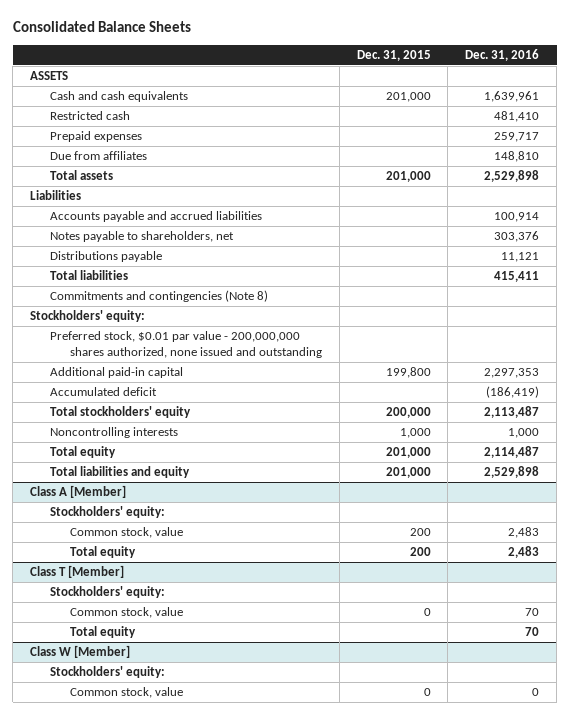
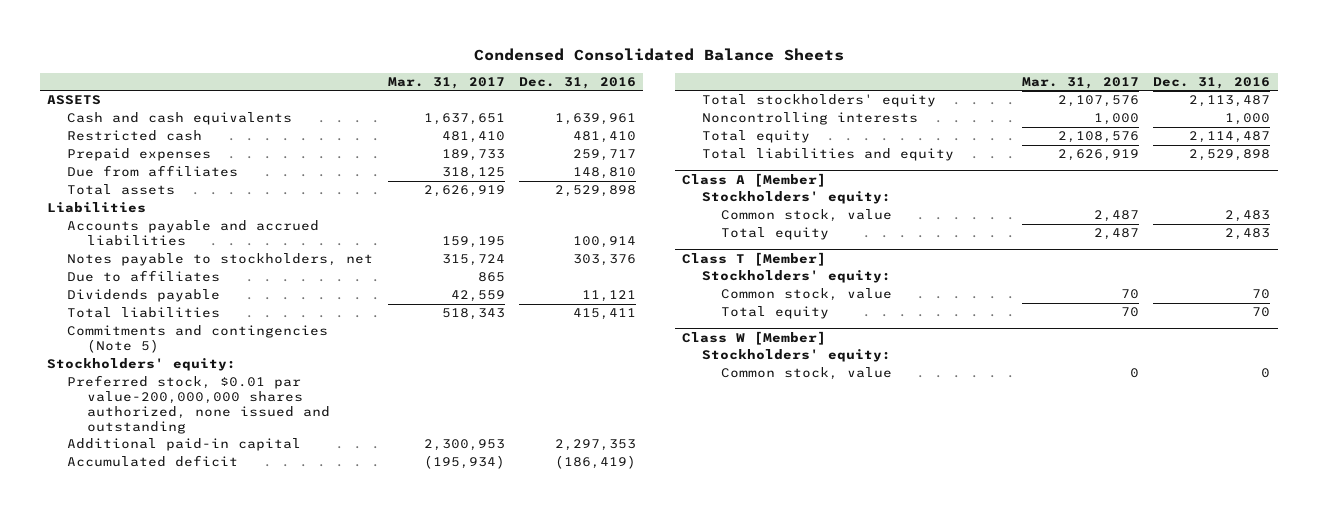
[12,21,191,33] Consolidated Balance Sheets -> [473,47,844,61] Condensed Consolidated Balance Sheets
[356,50,431,62] Dec. 31, 2015 -> none
none -> [387,76,505,89] Mar. 31, 2017
[49,231,234,243] Notes payable to shareholders, net -> [67,253,374,267] Notes payable to stockholders, net
none -> [67,270,221,283] Due to affiliates
[49,251,162,263] Distributions payable -> [67,289,221,303] Dividends payable
[49,290,268,303] Commitments and contingencies (Note 8) -> [67,325,329,354] Commitments and contingencies (Note 5)
[49,331,322,358] Preferred stock, $0.01 par value - 200,000,000 shares authorized, none issued and outstanding -> [67,375,330,434] Preferred stock, $0.01 par value-200,000,000 shares authorized, none issued and outstanding

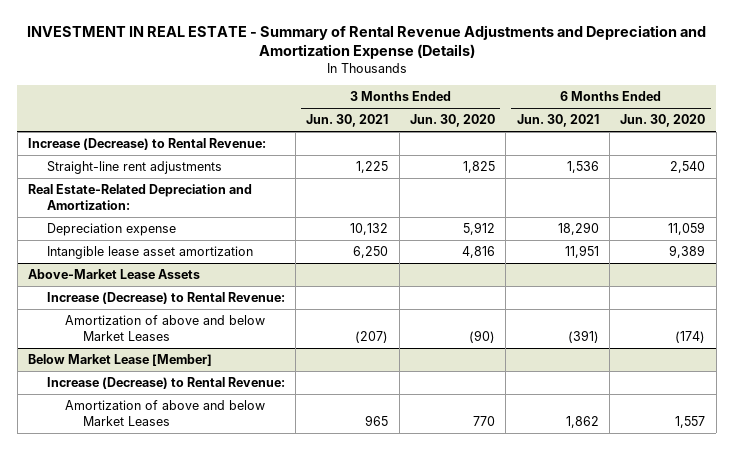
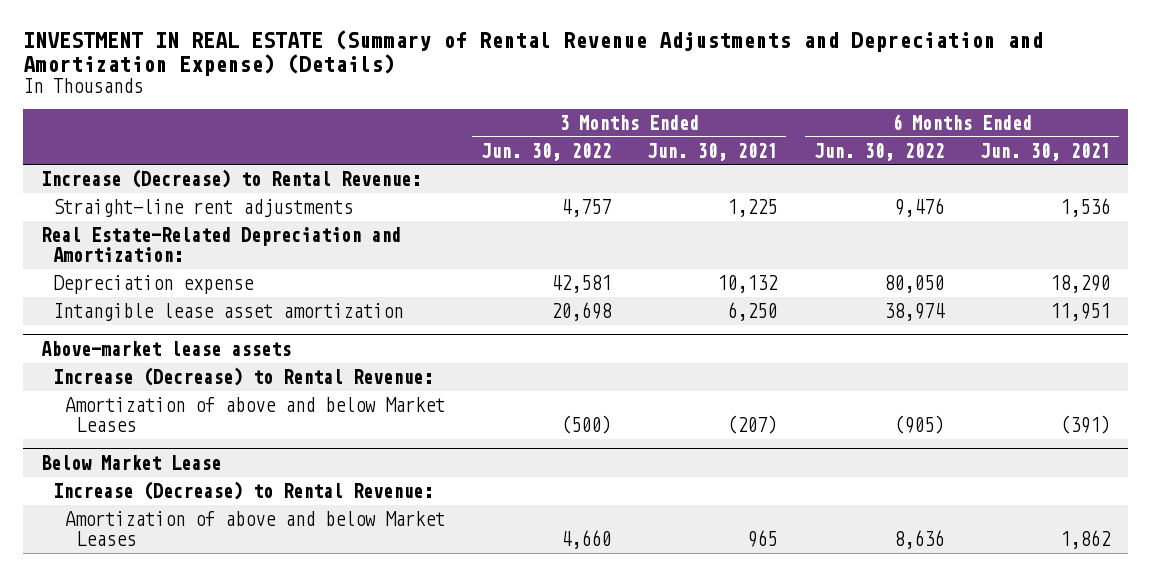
[26,24,706,60] INVESTMENT IN REAL ESTATE - Summary of Rental Revenue Adjustments and Depreciation and Amortization Expense (Details) -> [23,29,1044,76] INVESTMENT IN REAL ESTATE (Summary of Rental Revenue Adjustments and Depreciation and Amortization Expense) (Details)
[410,114,496,128] Jun. 30, 2020 -> none
[620,114,706,128] Jun. 30, 2020 -> none
none -> [481,142,612,161] Jun. 30, 2022
none -> [813,142,944,161] Jun. 30, 2022
[28,268,201,279] Above-Market Lease Assets -> [41,340,292,356] Above-market lease assets
[28,353,213,366] Below Market Lease [Member] -> [41,454,222,470] Below Market Lease

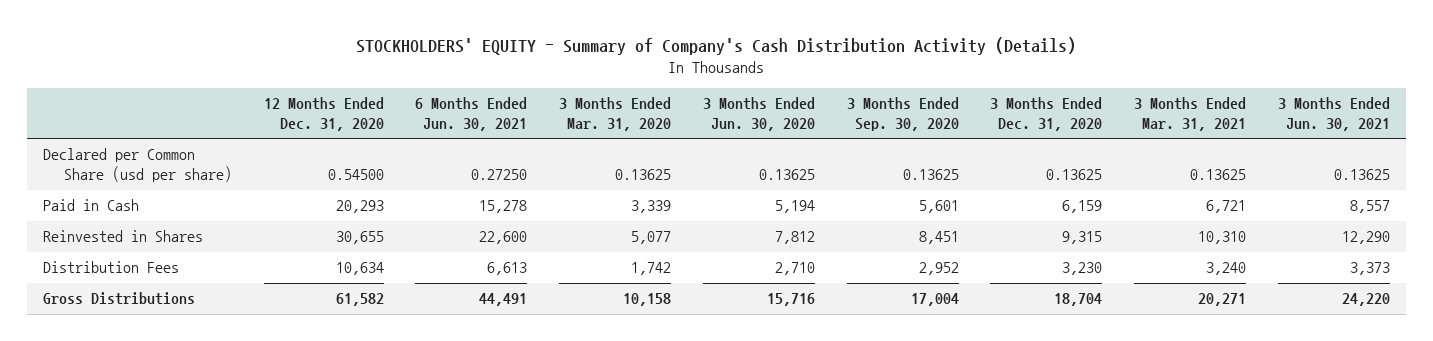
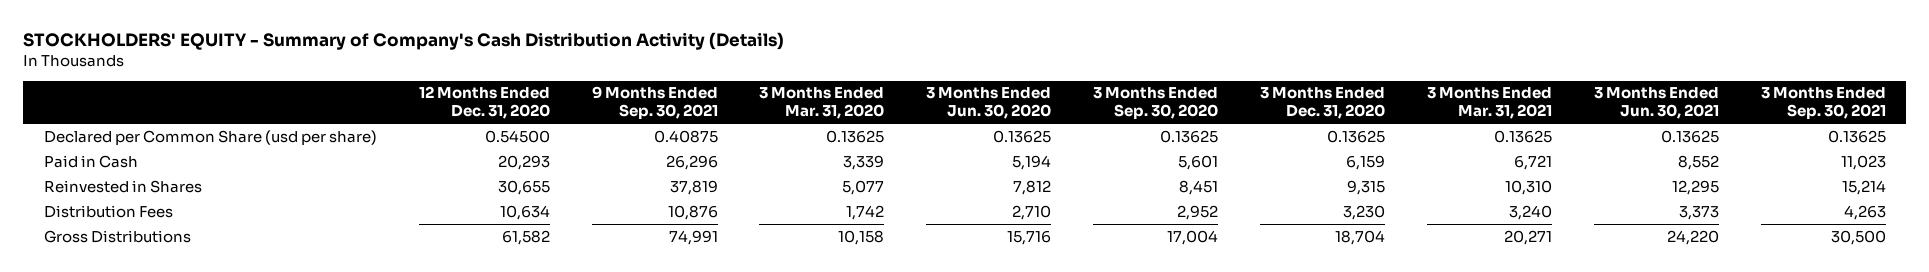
[415,97,528,132] 6 Months Ended Jun. 30, 2021 -> none
none -> [591,86,718,120] 9 Months Ended Sep. 30, 2021
none -> [1760,87,1886,120] 3 Months Ended Sep. 30, 2021
[1349,200,1390,214] 8,557 -> [1677,154,1719,170] 8,552
[1341,231,1390,245] 12,290 -> [1671,179,1719,195] 12,295

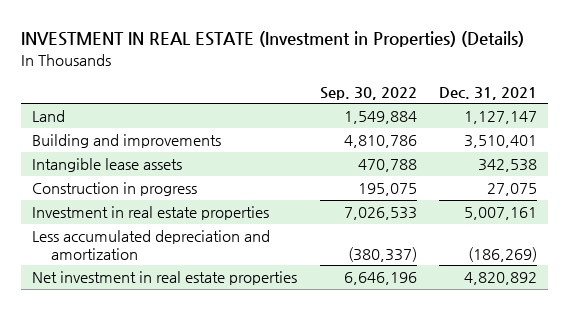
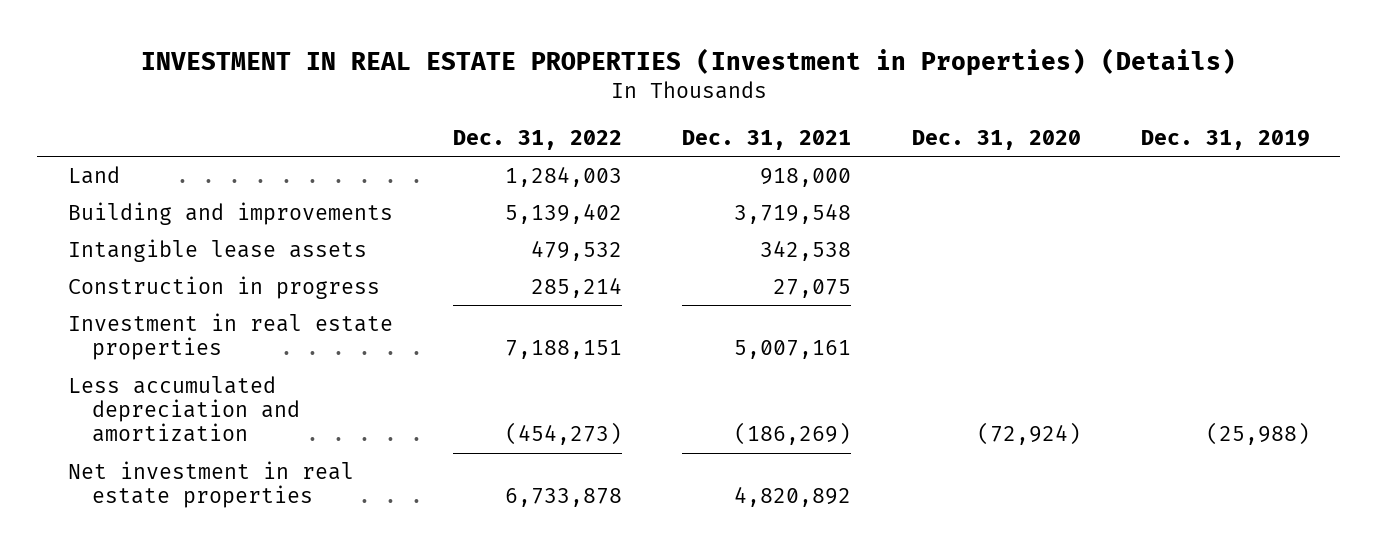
[21,31,525,48] INVESTMENT IN REAL ESTATE (Investment in Properties) (Details) -> [140,47,1236,76] INVESTMENT IN REAL ESTATE PROPERTIES (Investment in Properties) (Details)
[319,86,417,100] Sep. 30, 2022 -> none
none -> [452,129,622,150] Dec. 31, 2022
none -> [911,129,1081,150] Dec. 31, 2020
none -> [1141,129,1311,150] Dec. 31, 2019
[463,111,537,125] 1,127,147 -> [760,167,852,187] 918,000
[463,135,537,149] 3,510,401 -> [734,202,852,224] 3,719,548

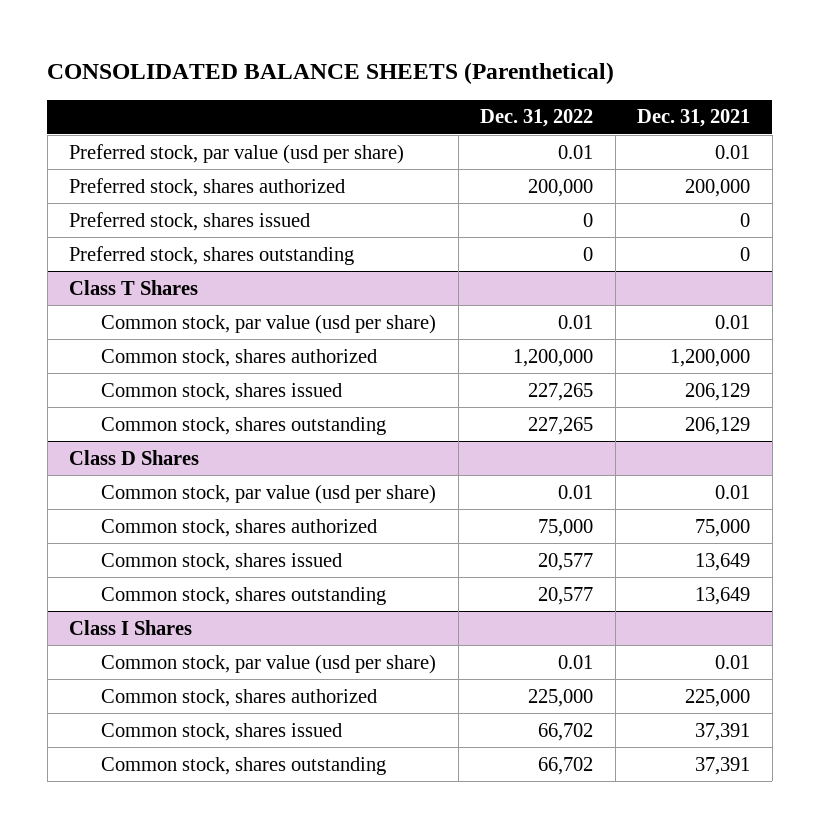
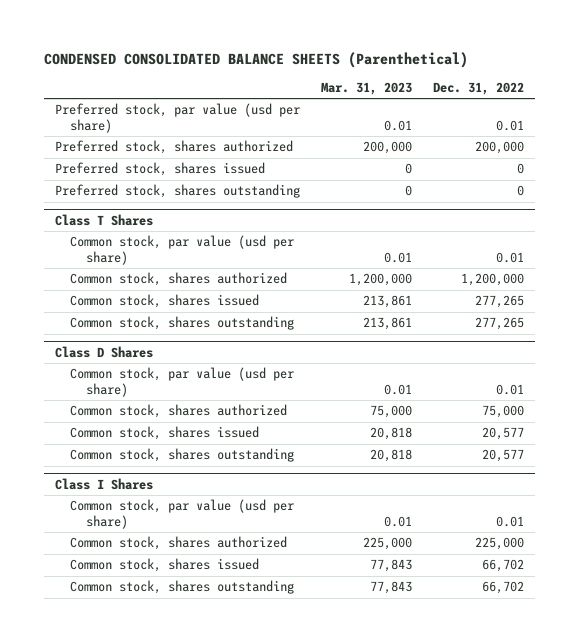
[47,62,615,85] CONSOLIDATED BALANCE SHEETS (Parenthetical) -> [43,51,468,68] CONDENSED CONSOLIDATED BALANCE SHEETS (Parenthetical)
[637,109,751,128] Dec. 31, 2021 -> none
none -> [321,81,413,95] Mar. 31, 2023
[528,382,594,401] 227,265 -> [475,295,525,309] 277,265
[528,416,594,435] 227,265 -> [475,317,525,331] 277,265

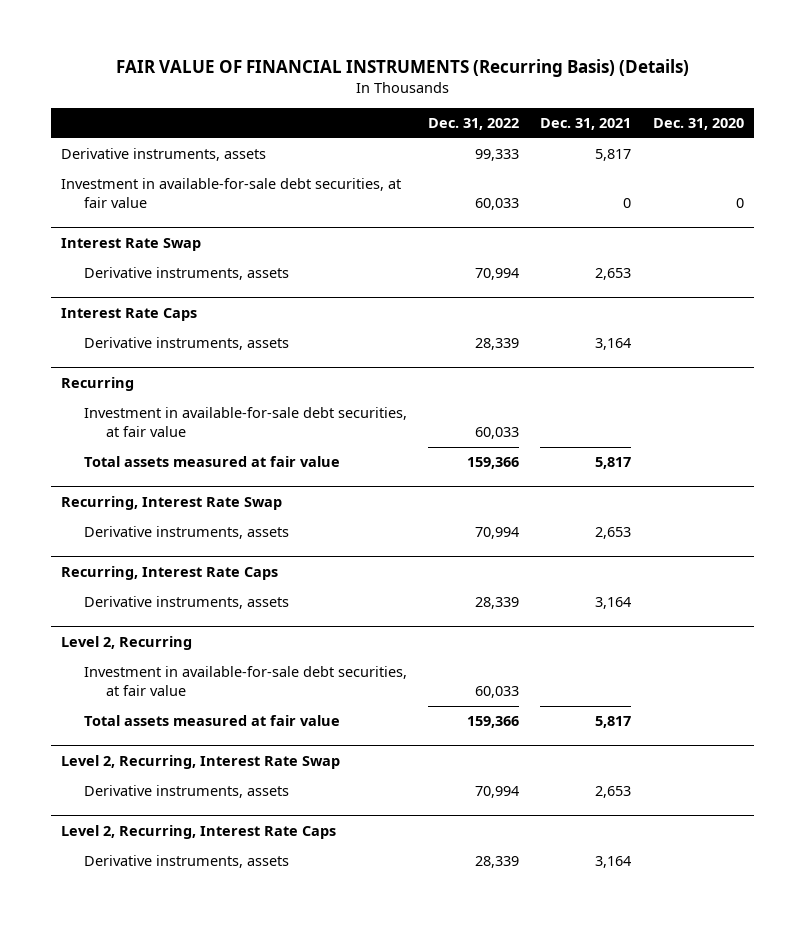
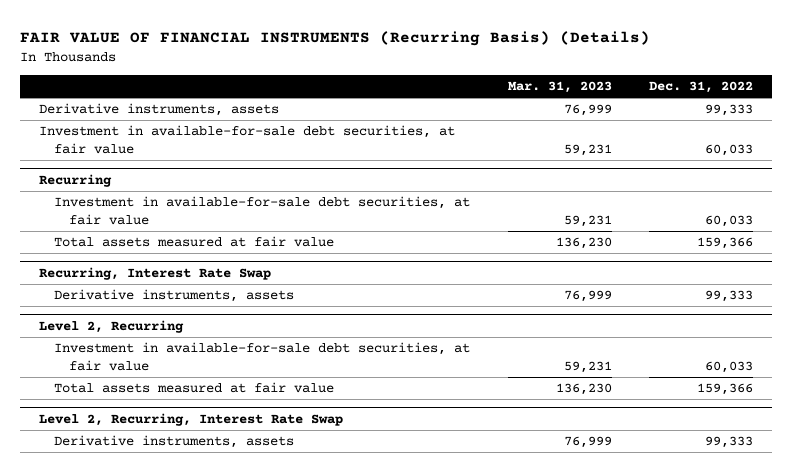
[540,118,632,131] Dec. 31, 2021 -> none
[652,118,744,131] Dec. 31, 2020 -> none
none -> [507,81,612,94] Mar. 31, 2023
[61,237,202,251] Interest Rate Swap -> none
[83,267,289,281] Derivative instruments, assets -> none
[61,307,198,321] Interest Rate Caps -> none
[83,337,289,351] Derivative instruments, assets -> none
[61,565,279,580] Recurring, Interest Rate Caps -> none
[83,596,289,610] Derivative instruments, assets -> none
[474,527,519,540] 70,994 -> [704,290,753,303] 99,333
[61,824,337,839] Level 2, Recurring, Interest Rate Caps -> none
[83,855,289,869] Derivative instruments, assets -> none
[474,786,519,799] 70,994 -> [704,436,753,449] 99,333

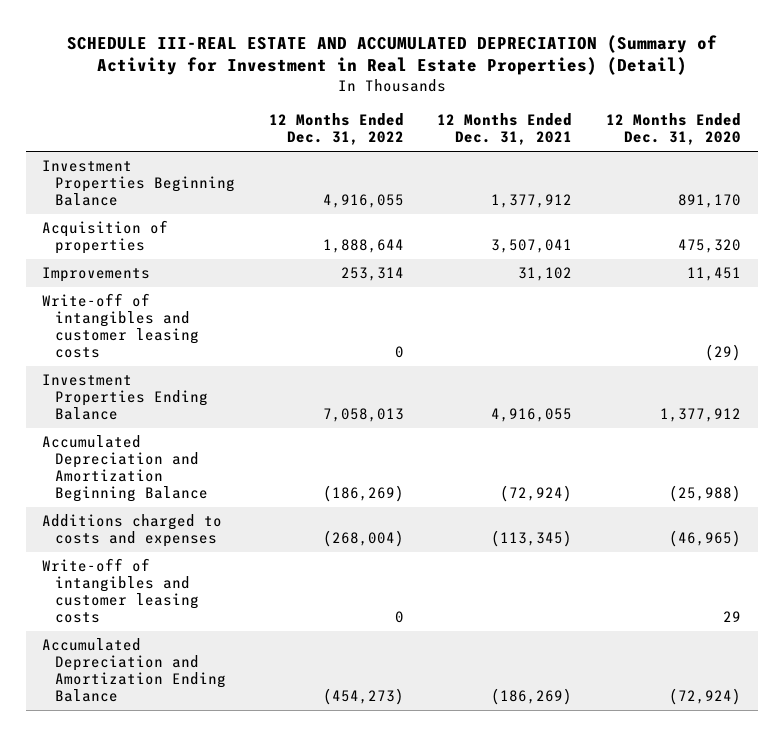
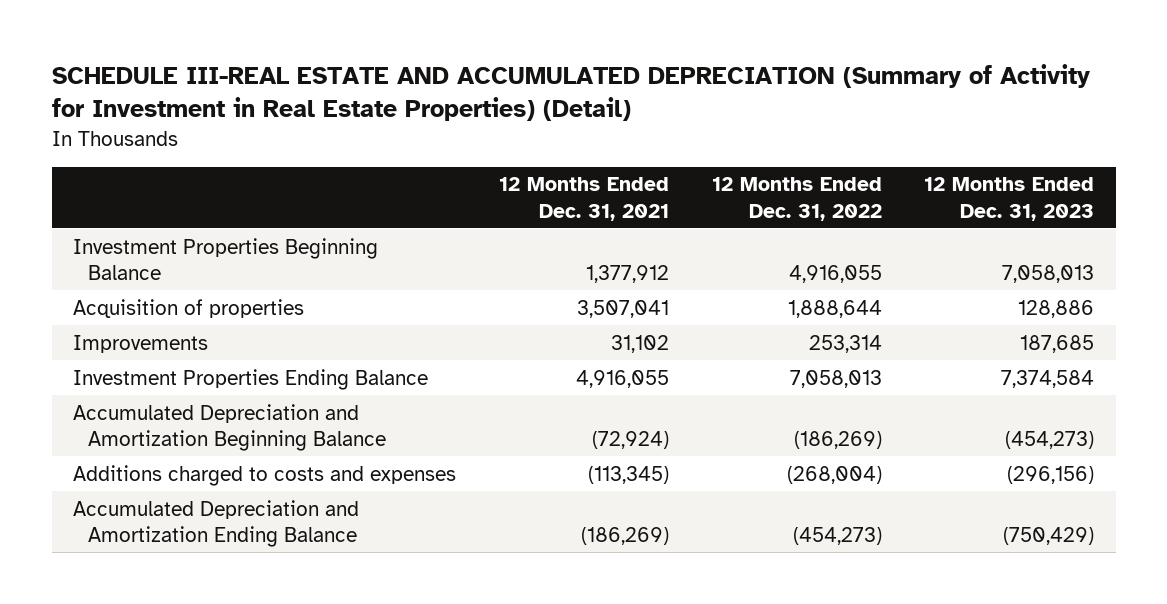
[606,113,742,146] 12 Months Ended Dec. 31, 2020 -> none
none -> [924,177,1095,221] 12 Months Ended Dec. 31, 2023
[42,293,200,359] Write-off of intangibles and customer leasing costs -> none
[42,558,200,624] Write-off of intangibles and customer leasing costs -> none

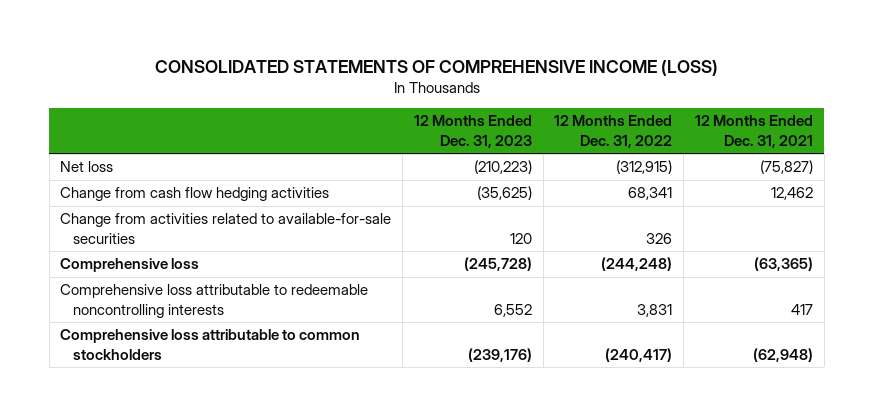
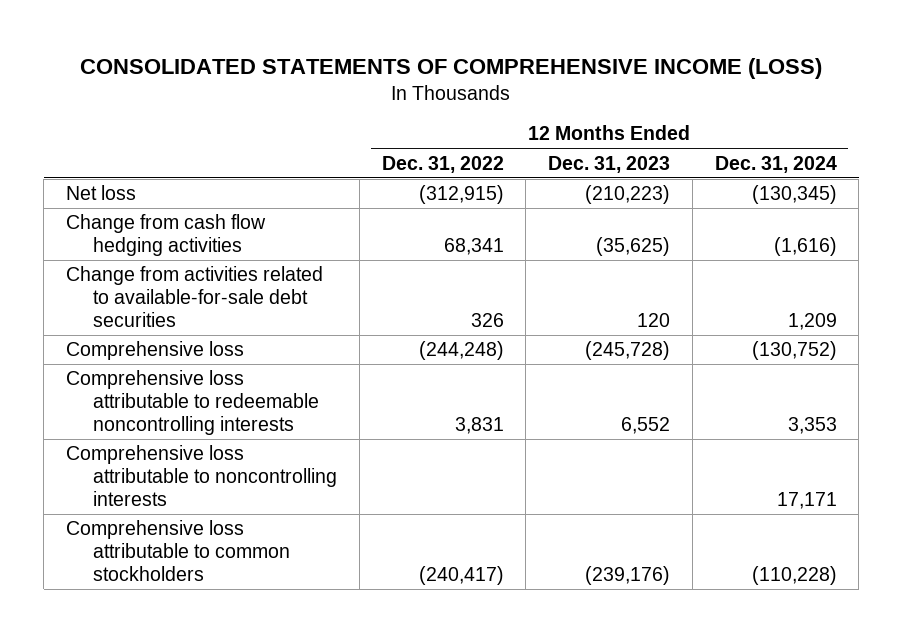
[694,115,813,148] 12 Months Ended Dec. 31, 2021 -> none
none -> [714,155,837,173] Dec. 31, 2024
[60,213,392,244] Change from activities related to available-for-sale securities -> [65,266,323,328] Change from activities related to available-for-sale debt securities
none -> [65,445,338,507] Comprehensive loss attributable to noncontrolling interests

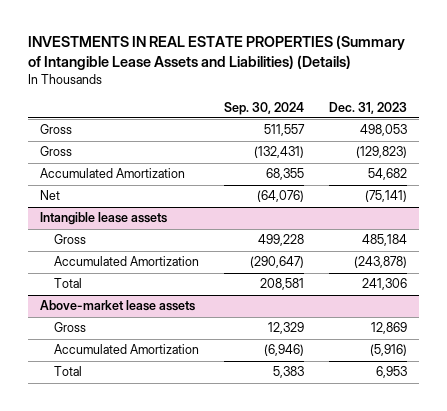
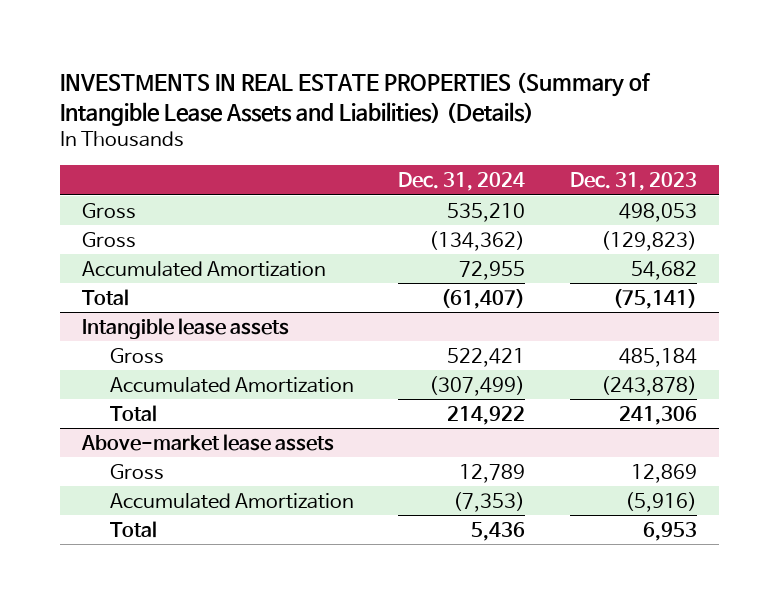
[223,101,304,115] Sep. 30, 2024 -> none
none -> [398,172,526,192] Dec. 31, 2024
[40,190,61,201] Net -> [82,288,130,306] Total

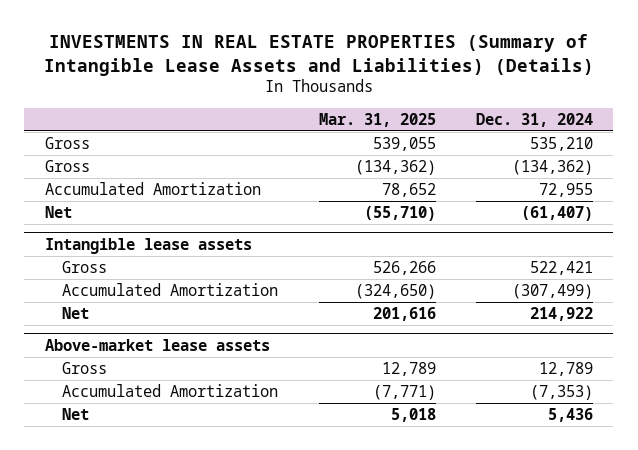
[569,172,697,192] Dec. 31, 2023 -> none
none -> [318,112,436,127] Mar. 31, 2025
[82,288,130,306] Total -> [44,206,72,219] Net
[110,404,158,422] Total -> [61,307,89,320] Net
[110,520,158,538] Total -> [61,408,89,421] Net

